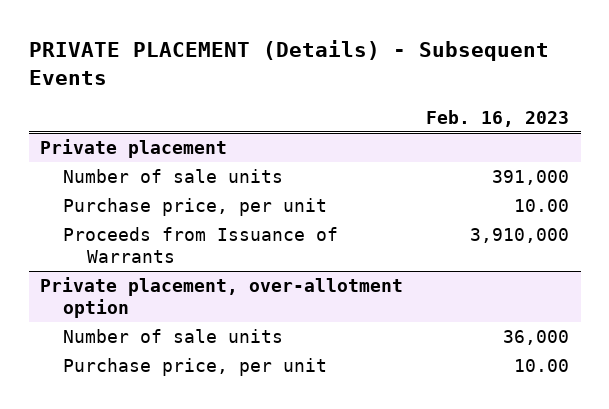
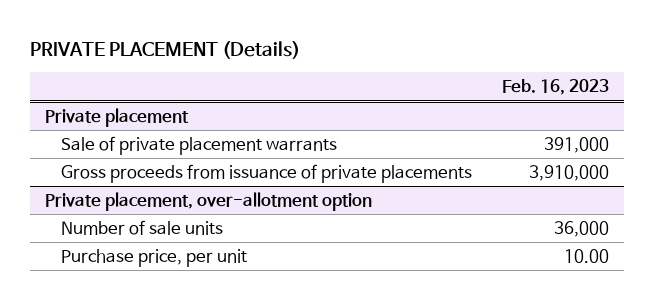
[28,39,549,85] PRIVATE PLACEMENT (Details) - Subsequent Events -> [30,40,301,59] PRIVATE PLACEMENT (Details)
[63,198,328,217] Purchase price, per unit -> none
[63,169,284,184] Number of sale units -> [61,135,338,155] Sale of private placement warrants
[63,227,339,264] Proceeds from Issuance of Warrants -> [61,163,473,183] Gross proceeds from issuance of private placements

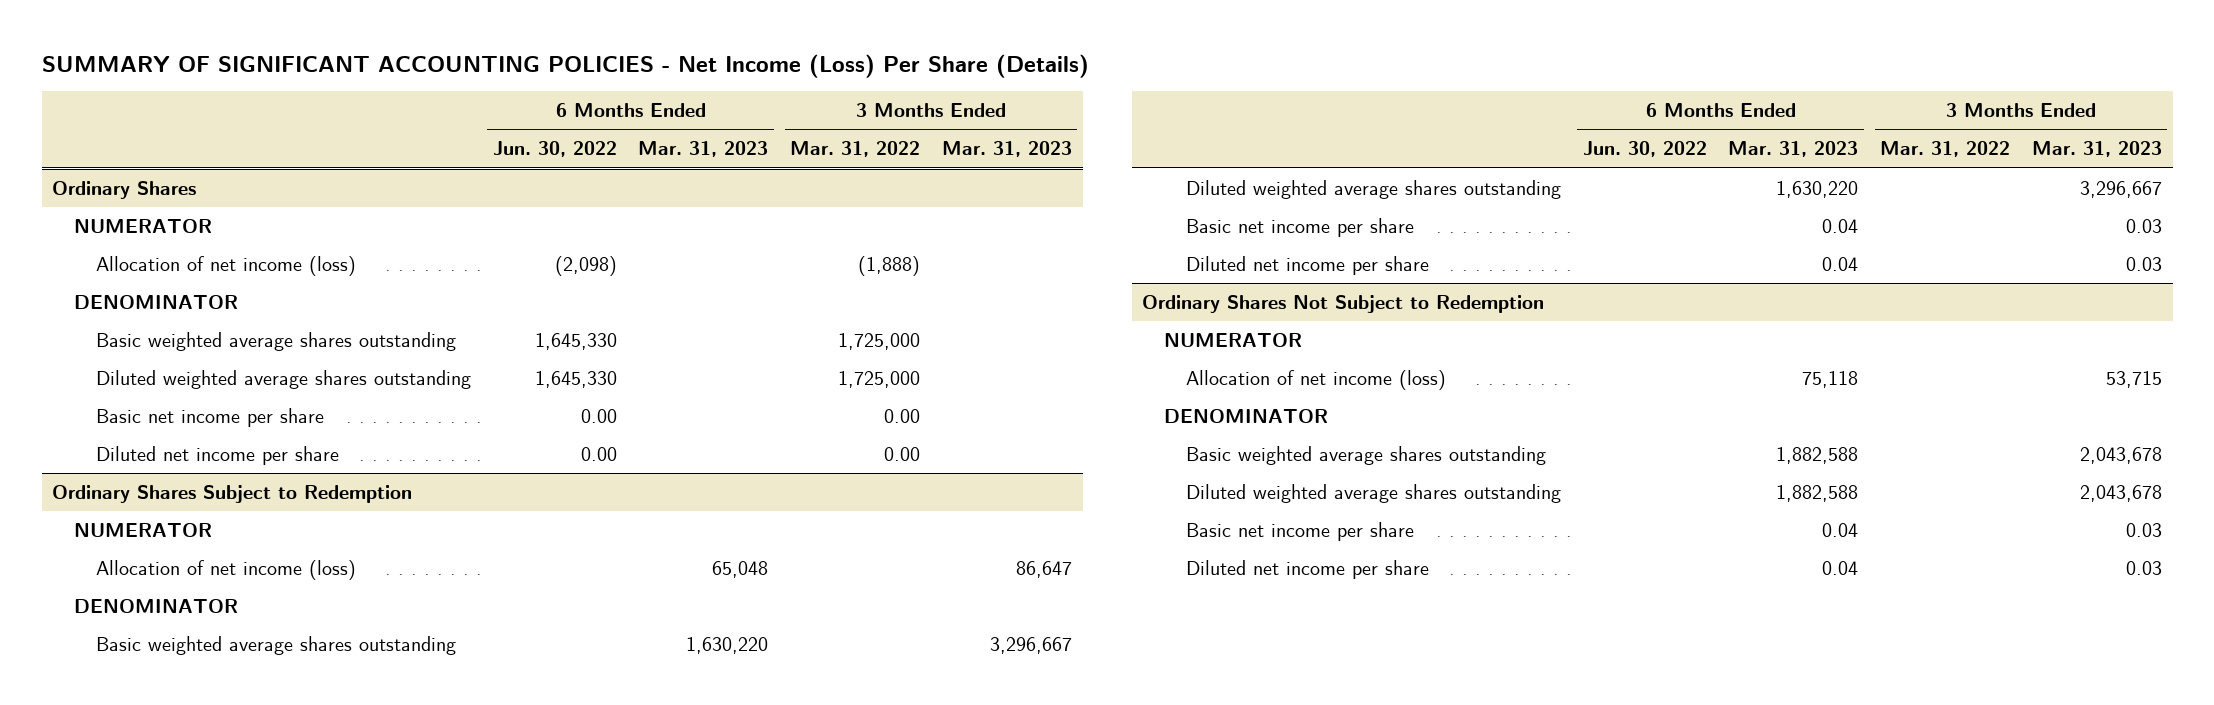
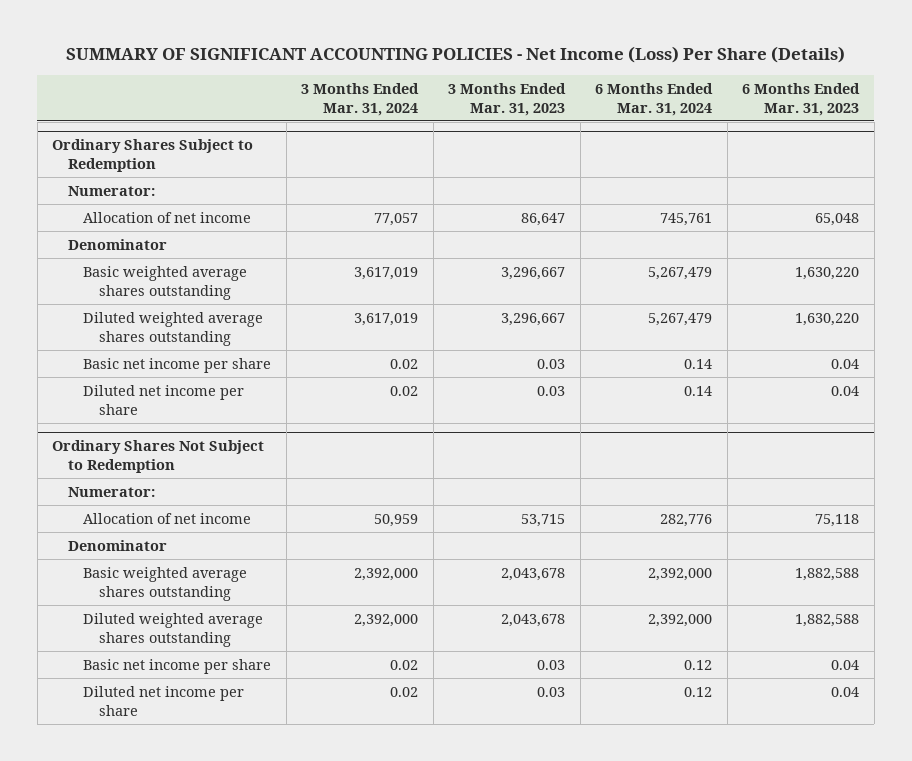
[492,141,617,158] Jun. 30, 2022 -> none
[790,141,921,158] Mar. 31, 2022 -> none
none -> [301,82,420,116] 3 Months Ended Mar. 31, 2024
none -> [595,82,714,116] 6 Months Ended Mar. 31, 2024
[52,180,197,199] Ordinary Shares -> none
[74,218,213,233] NUMERATOR -> none
[96,255,357,276] Allocation of net income (loss) -> none
[74,294,239,309] DENOMINATOR -> none
[96,331,457,351] Basic weighted average shares outstanding -> none
[96,369,472,389] Diluted weighted average shares outstanding -> none
[96,407,325,427] Basic net income per share -> none
[96,445,340,465] Diluted net income per share -> none
[74,522,213,537] NUMERATOR -> [67,185,155,196] Numerator:
[96,559,357,580] Allocation of net income (loss) -> [83,211,252,223] Allocation of net income
[74,598,239,613] DENOMINATOR -> [67,238,167,250] Denominator
[1164,332,1303,347] NUMERATOR -> [67,486,155,497] Numerator:
[1185,369,1446,390] Allocation of net income (loss) -> [83,512,252,524] Allocation of net income
[1164,408,1329,423] DENOMINATOR -> [67,539,167,551] Denominator

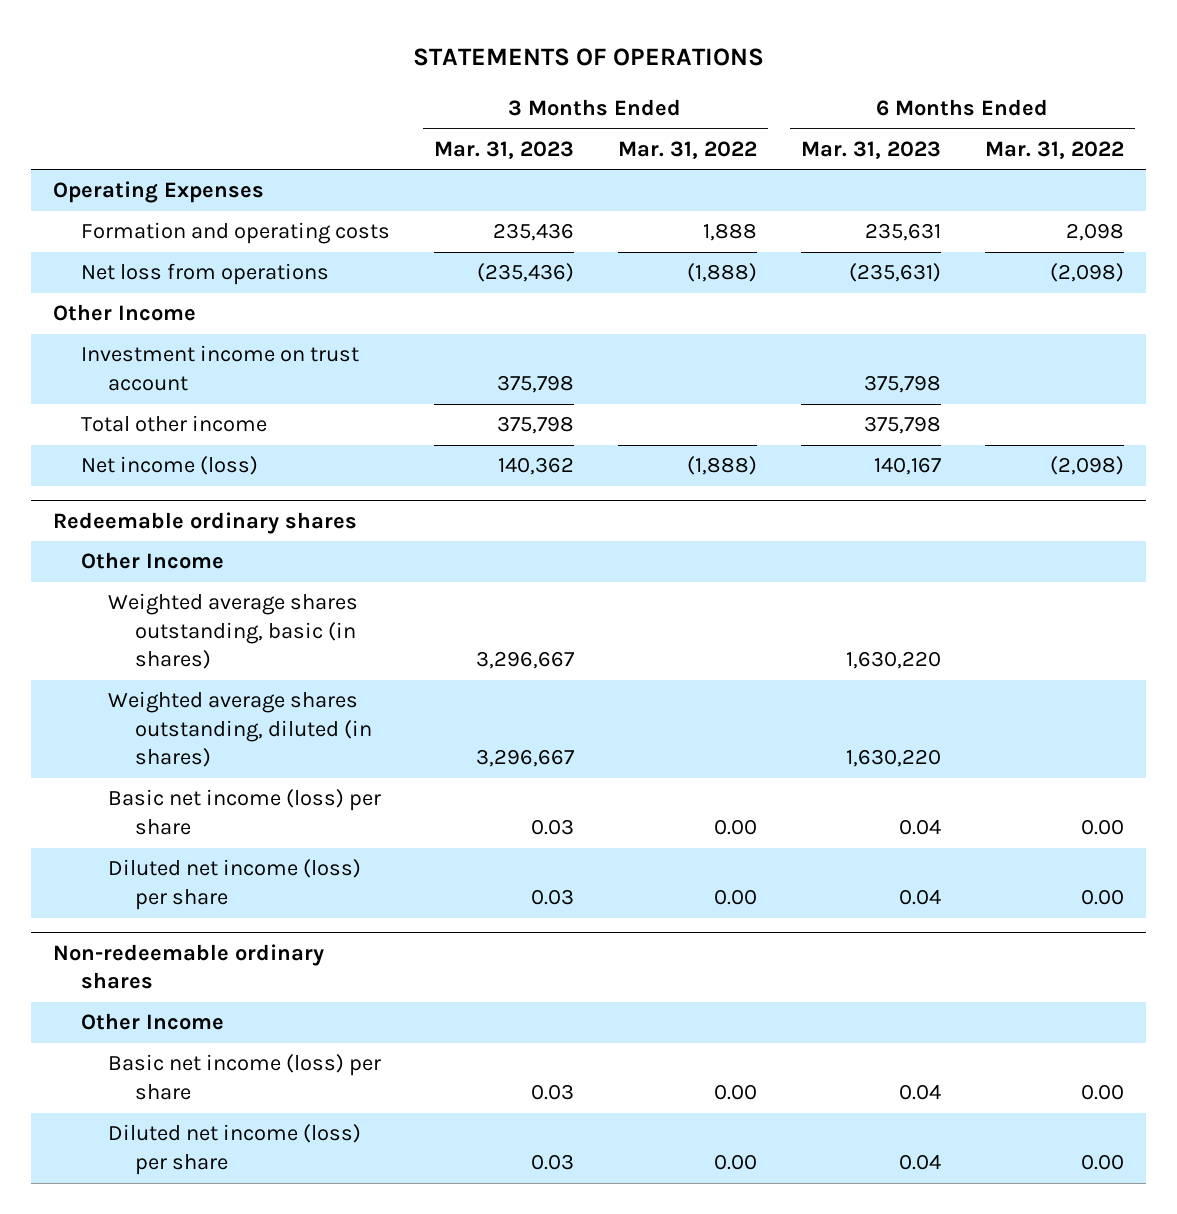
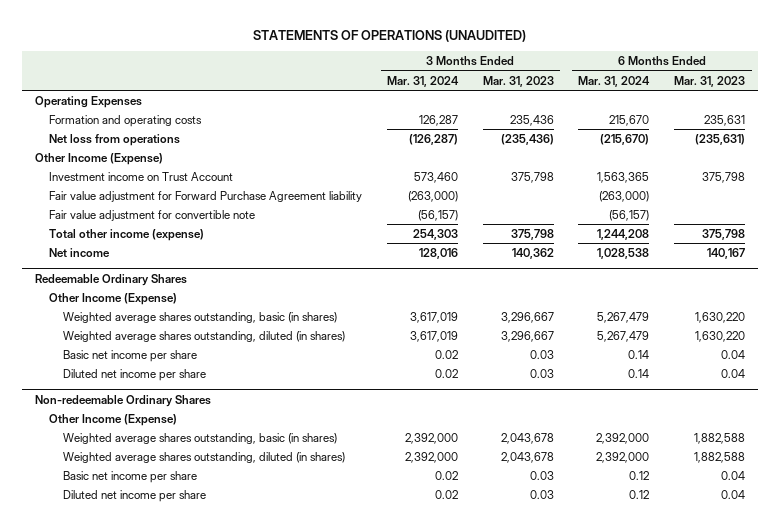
[412,48,764,67] STATEMENTS OF OPERATIONS -> [253,30,527,43] STATEMENTS OF OPERATIONS (UNAUDITED)
[617,140,757,159] Mar. 31, 2022 -> none
[984,140,1124,159] Mar. 31, 2022 -> none
none -> [386,75,459,87] Mar. 31, 2024
none -> [578,75,651,87] Mar. 31, 2024
[53,304,197,322] Other Income -> [34,152,163,165] Other Income (Expense)
[80,345,359,391] Investment income on trust account -> [49,171,234,181] Investment income on Trust Account
none -> [49,190,363,202] Fair value adjustment for Forward Purchase Agreement liability
none -> [49,209,256,221] Fair value adjustment for convertible note
[80,415,267,433] Total other income -> [49,228,205,241] Total other income (expense)
[80,456,258,476] Net income (loss) -> [49,247,111,257] Net income
[53,511,358,534] Redeemable ordinary shares -> [34,273,187,286] Redeemable Ordinary Shares
[80,552,224,570] Other Income -> [49,292,178,305] Other Income (Expense)
[107,789,381,835] Basic net income (loss) per share -> [63,349,198,362] Basic net income per share
[107,859,361,910] Diluted net income (loss) per share -> [63,368,207,381] Diluted net income per share
[53,943,325,990] Non-redeemable ordinary shares -> [34,394,211,407] Non-redeemable Ordinary Shares
[80,1013,224,1031] Other Income -> [49,413,178,426] Other Income (Expense)
none -> [63,432,338,444] Weighted average shares outstanding, basic (in shares)
none -> [63,451,346,463] Weighted average shares outstanding, diluted (in shares)
[107,1054,381,1100] Basic net income (loss) per share -> [63,470,198,483] Basic net income per share
[107,1124,361,1175] Diluted net income (loss) per share -> [63,489,207,502] Diluted net income per share

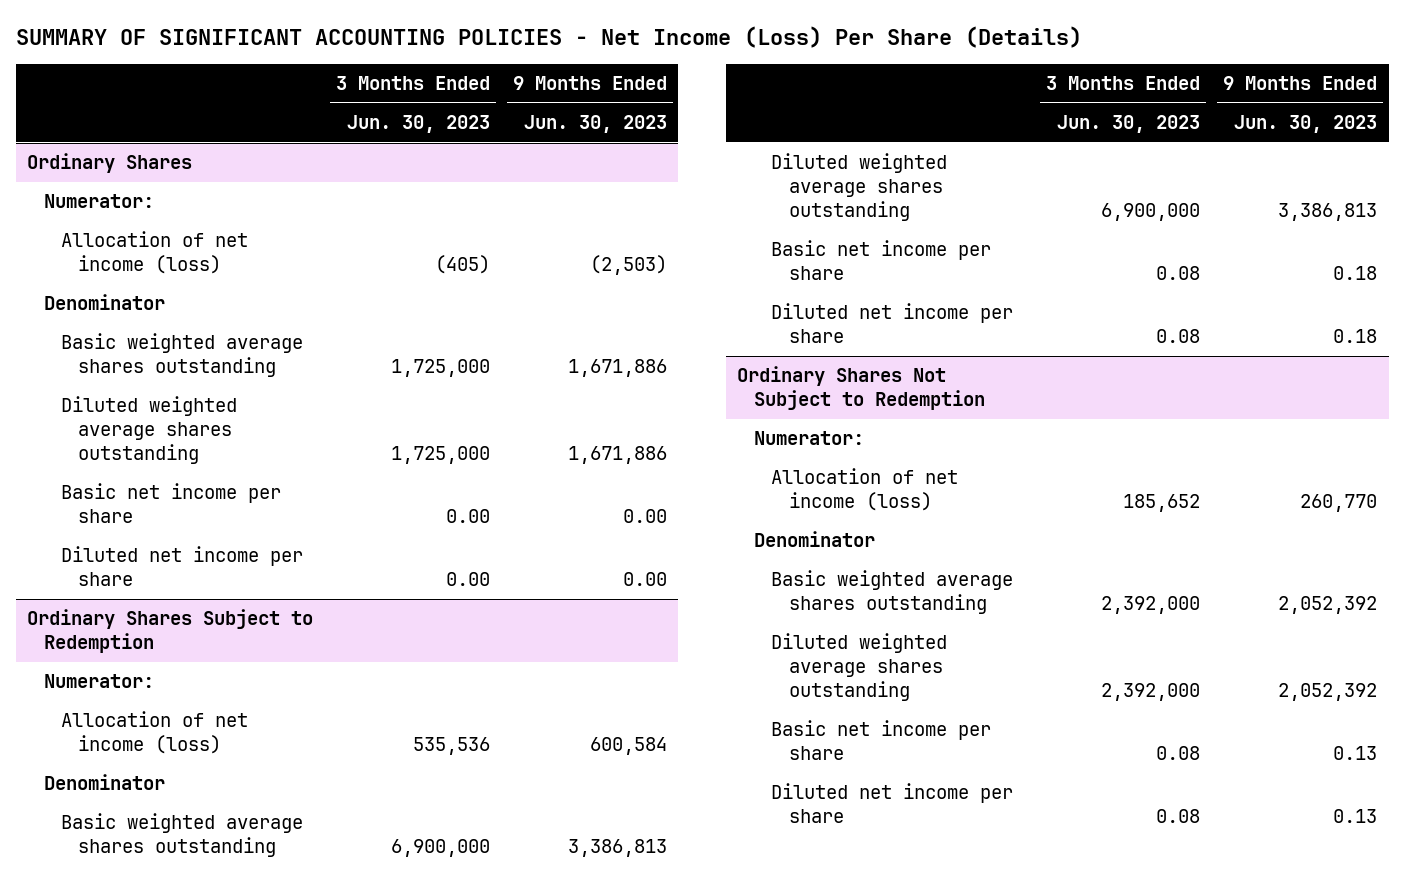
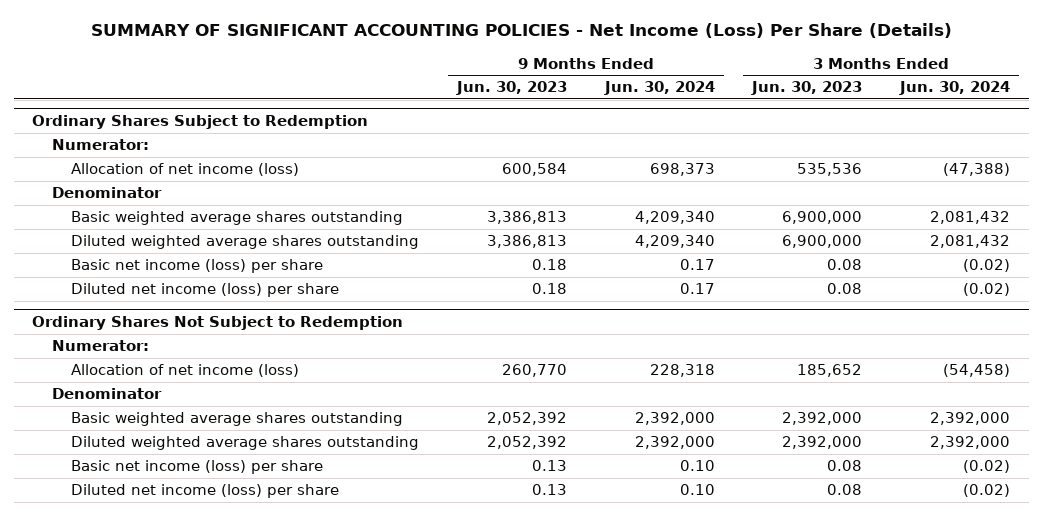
none -> [603,81,715,96] Jun. 30, 2024
none -> [898,81,1010,96] Jun. 30, 2024
[27,153,193,174] Ordinary Shares -> none
[44,194,155,209] Numerator: -> none
[61,231,249,275] Allocation of net income (loss) -> none
[44,294,166,311] Denominator -> none
[61,333,304,378] Basic weighted average shares outstanding -> none
[61,396,238,465] Diluted weighted average shares outstanding -> none
[61,483,282,524] Basic net income per share -> none
[61,546,304,587] Diluted net income per share -> none
[771,240,992,281] Basic net income per share -> [71,259,324,274] Basic net income (loss) per share
[771,303,1014,344] Diluted net income per share -> [71,283,340,298] Diluted net income (loss) per share
[771,720,992,761] Basic net income per share -> [71,460,324,475] Basic net income (loss) per share
[771,783,1014,824] Diluted net income per share -> [71,484,340,499] Diluted net income (loss) per share

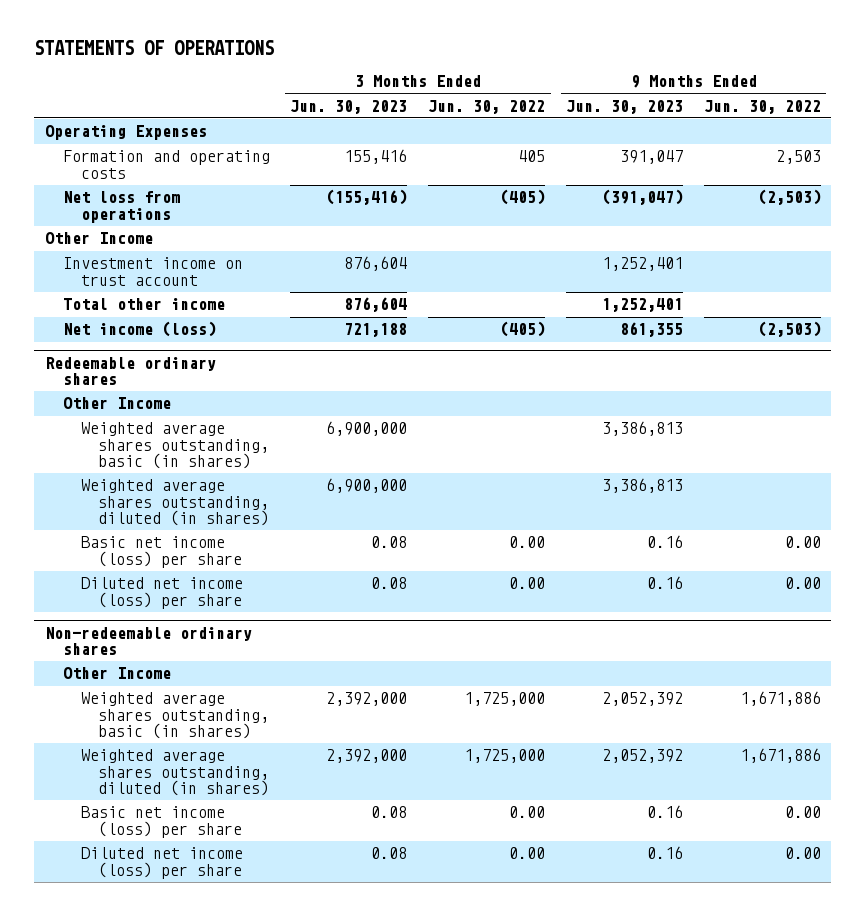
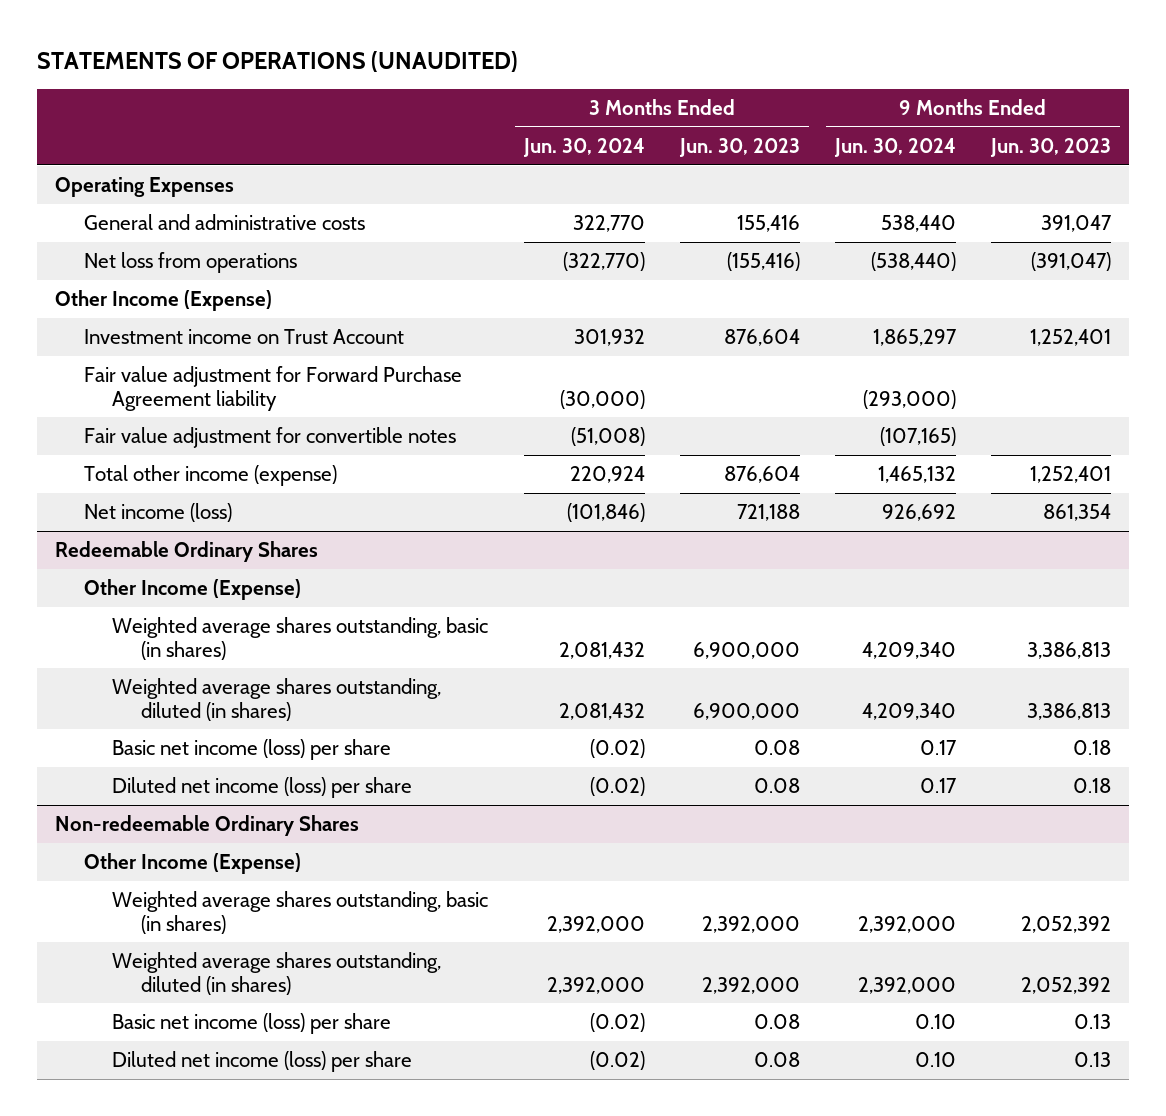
[34,40,275,56] STATEMENTS OF OPERATIONS -> [36,50,518,72] STATEMENTS OF OPERATIONS (UNAUDITED)
[428,99,546,114] Jun. 30, 2022 -> none
[703,99,821,114] Jun. 30, 2022 -> none
none -> [522,137,645,157] Jun. 30, 2024
none -> [834,137,957,157] Jun. 30, 2024
[62,150,270,179] Formation and operating costs -> [83,214,365,231] General and administrative costs
[44,232,153,245] Other Income -> [54,290,272,312] Other Income (Expense)
[62,257,243,286] Investment income on trust account -> [83,329,404,345] Investment income on Trust Account
none -> [83,366,462,411] Fair value adjustment for Forward Purchase Agreement liability
none -> [83,427,456,449] Fair value adjustment for convertible notes
[62,298,225,311] Total other income -> [83,465,337,487] Total other income (expense)
[620,322,684,338] 861,355 -> [1043,504,1112,522] 861,354
[44,356,216,386] Redeemable ordinary shares -> [54,541,318,563] Redeemable Ordinary Shares
[62,397,171,410] Other Income -> [83,579,301,601] Other Income (Expense)
[647,535,684,549] 0.16 -> [1073,740,1112,756] 0.18
[647,576,684,590] 0.16 -> [1073,778,1112,794] 0.18
[44,626,252,656] Non-redeemable ordinary shares -> [54,815,359,837] Non-redeemable Ordinary Shares
[62,667,171,680] Other Income -> [83,853,301,875] Other Income (Expense)
[647,805,684,819] 0.16 -> [1074,1014,1112,1030] 0.13
[647,846,684,860] 0.16 -> [1074,1052,1112,1068] 0.13

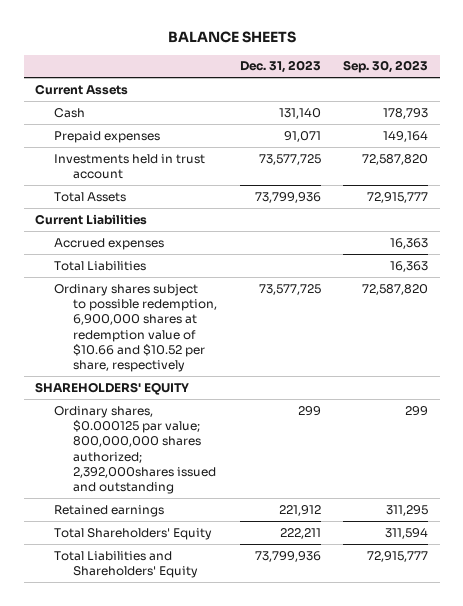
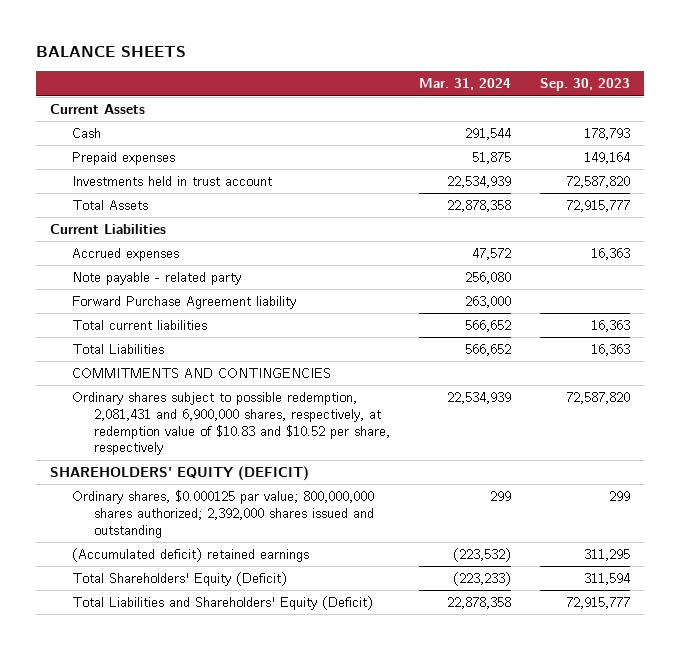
[239,60,321,74] Dec. 31, 2023 -> none
none -> [419,78,512,91] Mar. 31, 2024
none -> [72,271,242,285] Note payable - related party
none -> [72,295,297,309] Forward Purchase Agreement liability
none -> [72,319,208,330] Total current liabilities
none -> [72,367,332,378] COMMITMENTS AND CONTINGENCIES
[54,283,218,373] Ordinary shares subject to possible redemption, 6,900,000 shares at redemption value of $10.66 and $10.52 per share, respectively -> [72,391,391,456] Ordinary shares subject to possible redemption, 2,081,431 and 6,900,000 shares, respectively, at redemption value of $10.83 and $10.52 per share, respectively
[35,381,190,395] SHAREHOLDERS' EQUITY -> [49,465,309,481] SHAREHOLDERS' EQUITY (DEFICIT)
[54,405,217,495] Ordinary shares, $0.000125 par value; 800,000,000 shares authorized; 2,392,000shares issued and outstanding -> [72,489,375,538] Ordinary shares, $0.000125 par value; 800,000,000 shares authorized; 2,392,000 shares issued and outstanding
[54,504,165,517] Retained earnings -> [72,547,310,562] (Accumulated deficit) retained earnings
[54,527,213,540] Total Shareholders' Equity -> [72,571,288,586] Total Shareholders' Equity (Deficit)
[54,550,199,579] Total Liabilities and Shareholders' Equity -> [72,595,374,610] Total Liabilities and Shareholders' Equity (Deficit)

